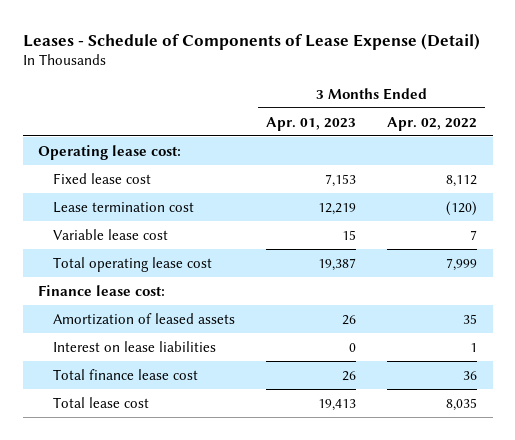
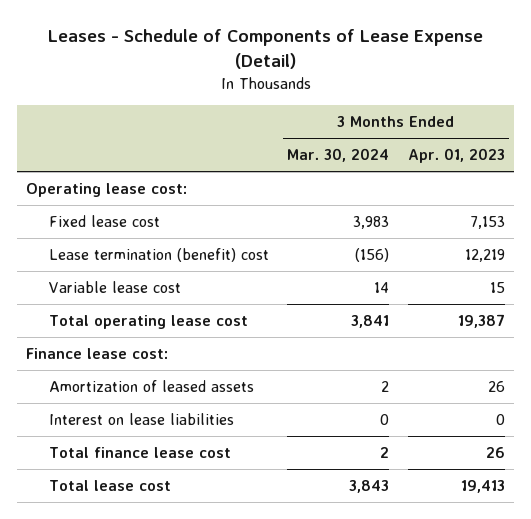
[387,116,478,131] Apr. 02, 2022 -> none
none -> [287,148,390,163] Mar. 30, 2024
[52,201,194,213] Lease termination cost -> [48,248,269,263] Lease termination (benefit) cost

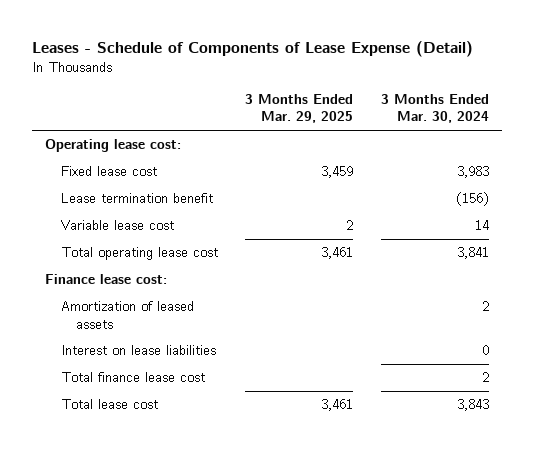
[407,148,505,164] Apr. 01, 2023 -> none
none -> [245,94,354,124] 3 Months Ended Mar. 29, 2025
[48,248,269,263] Lease termination (benefit) cost -> [60,193,213,204] Lease termination benefit

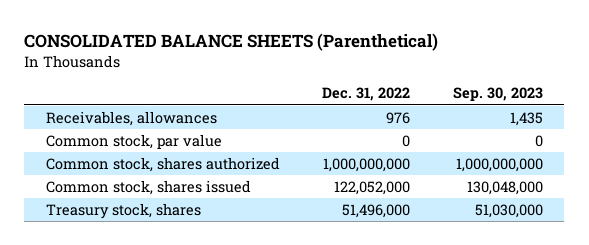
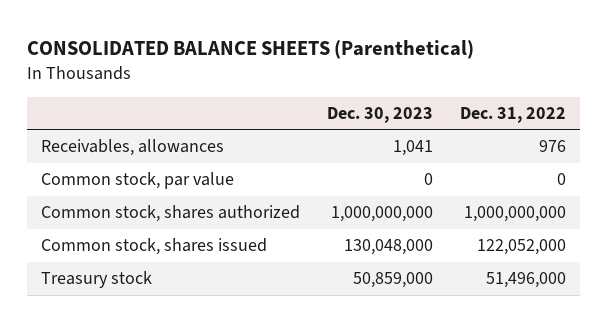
[453,87,544,102] Sep. 30, 2023 -> none
none -> [326,106,433,123] Dec. 30, 2023
[45,202,201,219] Treasury stock, shares -> [40,271,152,289] Treasury stock

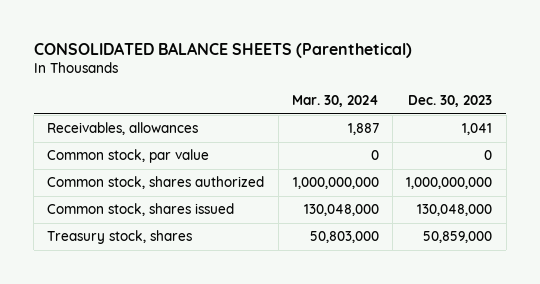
[460,106,567,123] Dec. 31, 2022 -> none
none -> [291,95,379,108] Mar. 30, 2024
[40,271,152,289] Treasury stock -> [47,230,193,245] Treasury stock, shares

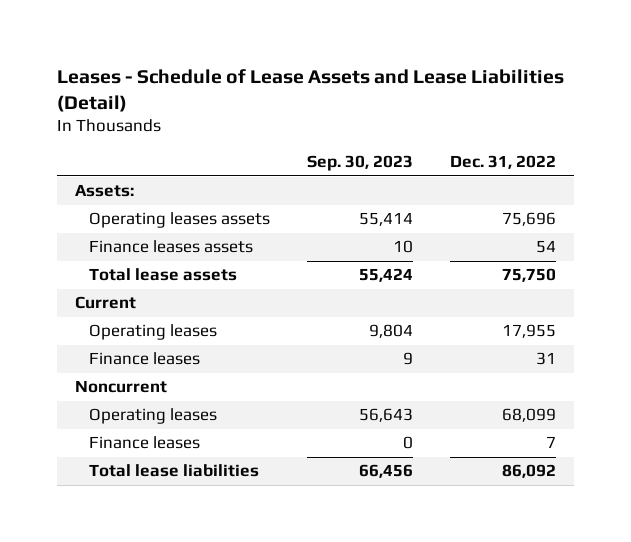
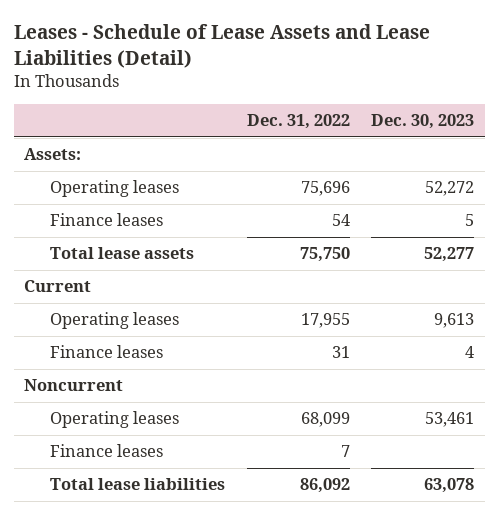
[306,155,413,172] Sep. 30, 2023 -> none
none -> [371,113,475,129] Dec. 30, 2023
[88,212,270,229] Operating leases assets -> [50,180,180,198] Operating leases
[88,240,253,254] Finance leases assets -> [50,213,164,227] Finance leases

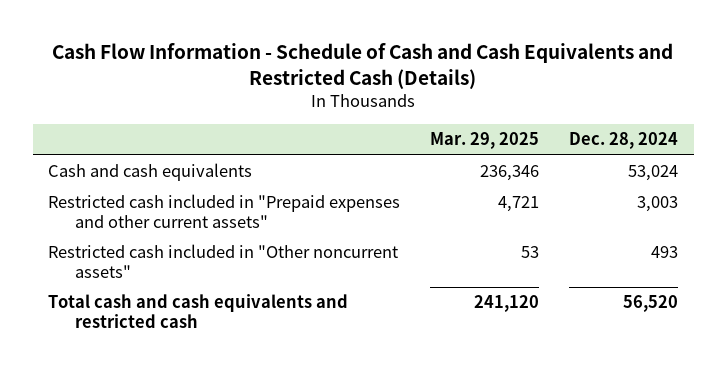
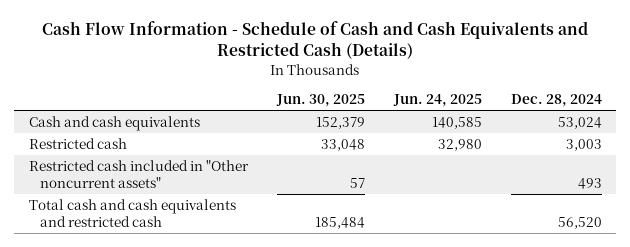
[430,132,540,150] Mar. 29, 2025 -> none
none -> [275,94,365,108] Jun. 30, 2025
none -> [392,94,482,108] Jun. 24, 2025
[48,194,401,228] Restricted cash included in "Prepaid expenses and other current assets" -> [28,138,127,150] Restricted cash

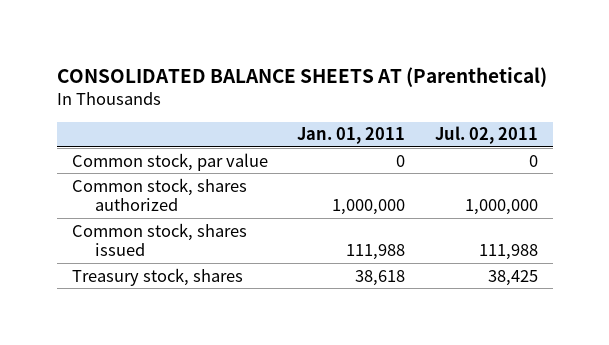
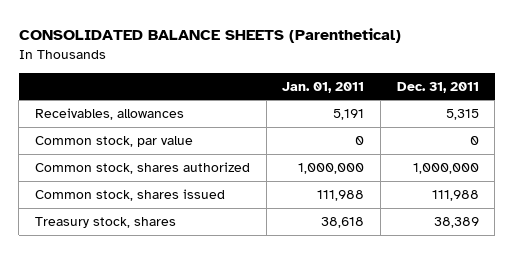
[56,66,547,87] CONSOLIDATED BALANCE SHEETS AT (Parenthetical) -> [18,28,401,44] CONSOLIDATED BALANCE SHEETS (Parenthetical)
[434,126,538,145] Jul. 02, 2011 -> none
none -> [396,81,479,93] Dec. 31, 2011
none -> [34,108,184,121] Receivables, allowances

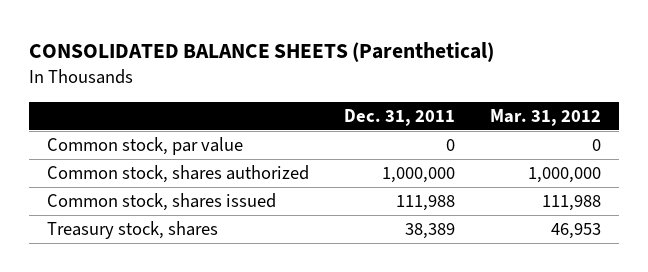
[282,81,365,93] Jan. 01, 2011 -> none
none -> [490,108,602,126] Mar. 31, 2012
[34,108,184,121] Receivables, allowances -> none

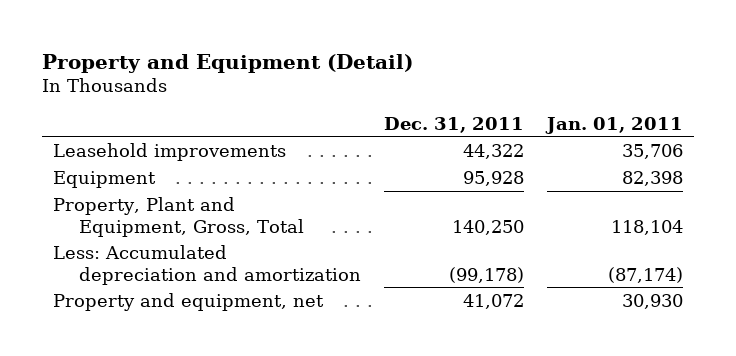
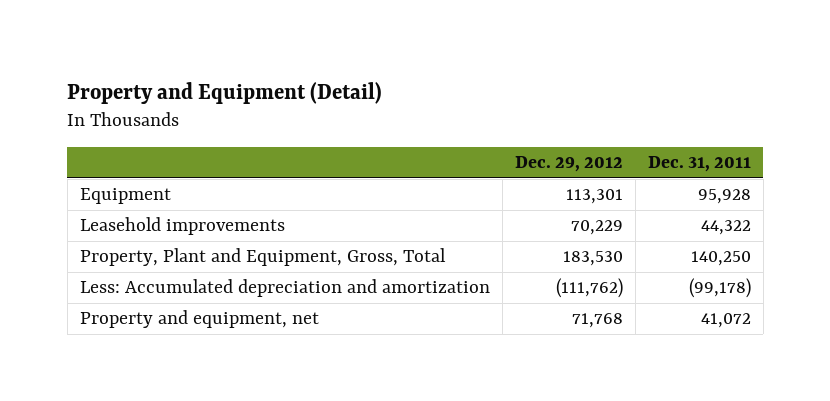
[544,116,683,134] Jan. 01, 2011 -> none
none -> [514,155,623,172] Dec. 29, 2012
[53,142,287,161] Leasehold improvements -> [79,217,285,236] Leasehold improvements

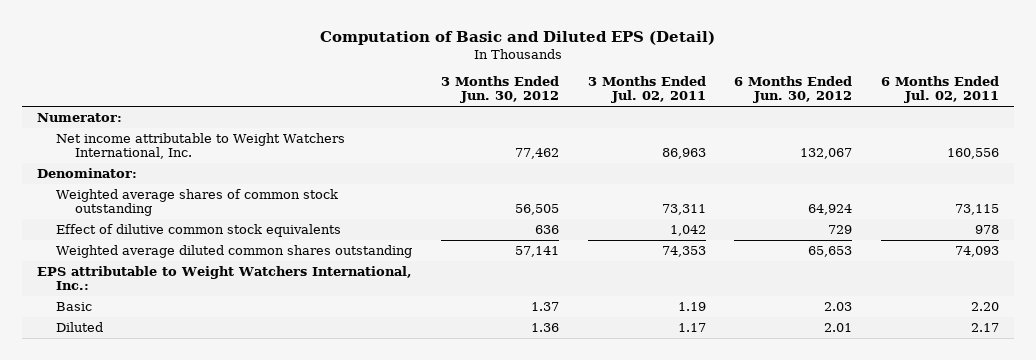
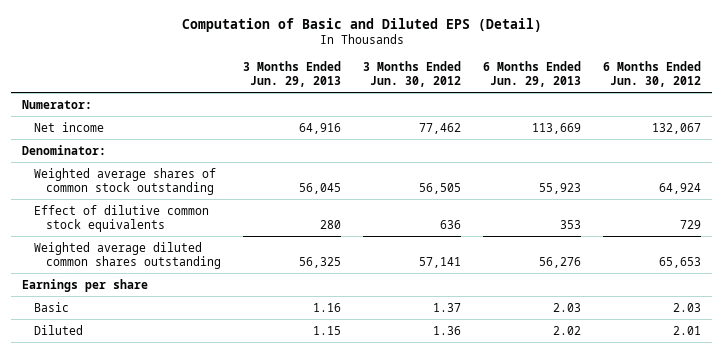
[587,76,706,104] 3 Months Ended Jul. 02, 2011 -> none
[881,76,1000,104] 6 Months Ended Jul. 02, 2011 -> none
none -> [243,60,342,87] 3 Months Ended Jun. 29, 2013
none -> [483,60,582,87] 6 Months Ended Jun. 29, 2013
[56,132,346,160] Net income attributable to Weight Watchers International, Inc. -> [34,121,105,132] Net income
[36,265,412,291] EPS attributable to Weight Watchers International, Inc.: -> none
none -> [22,278,149,292] Earnings per share

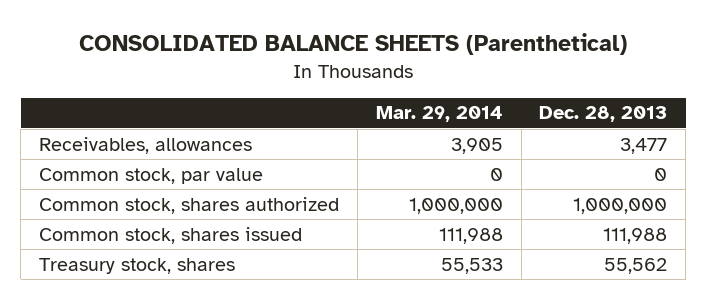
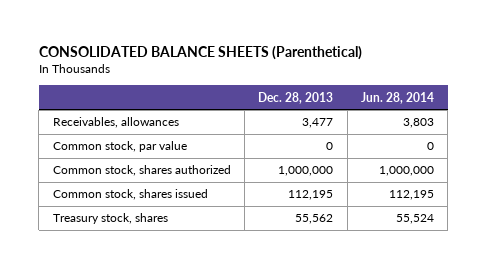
[375,106,503,123] Mar. 29, 2014 -> none
none -> [360,91,434,104] Jun. 28, 2014
[603,227,668,244] 111,988 -> [288,190,334,201] 112,195

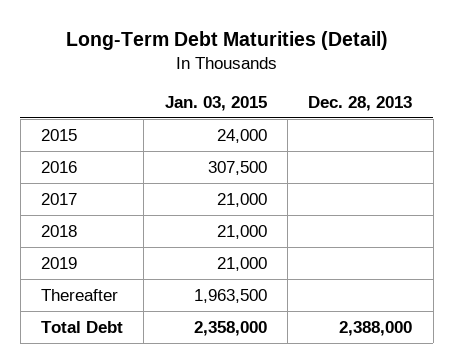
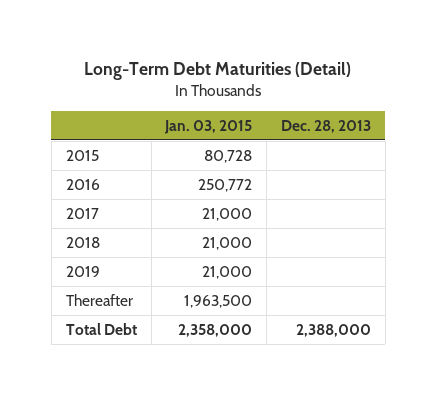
[216,128,267,143] 24,000 -> [204,149,253,163] 80,728
[207,160,267,175] 307,500 -> [198,178,253,192] 250,772

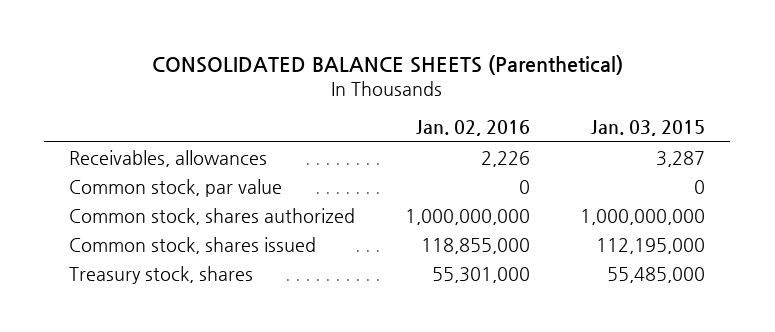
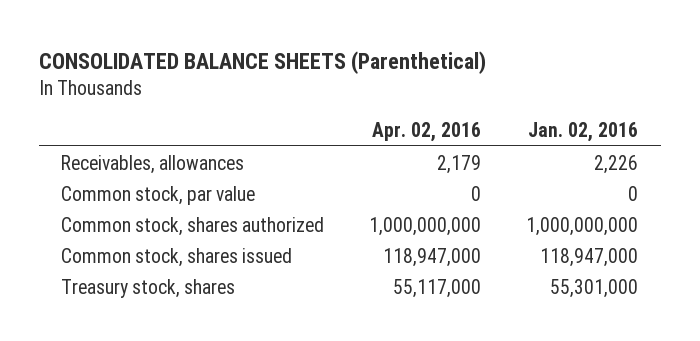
[591,120,706,137] Jan. 03, 2015 -> none
none -> [372,122,482,143] Apr. 02, 2016
[421,237,531,254] 118,855,000 -> [540,247,639,267] 118,947,000

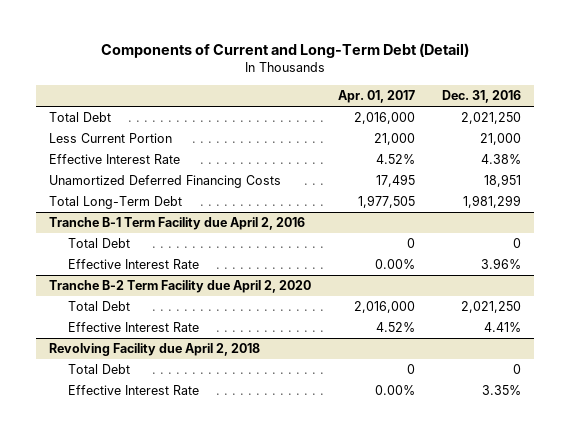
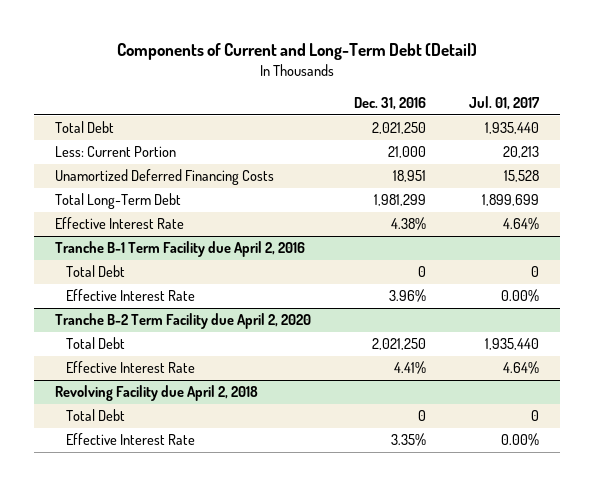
[337,90,415,104] Apr. 01, 2017 -> none
none -> [468,96,540,111] Jul. 01, 2017
[49,133,173,144] Less Current Portion -> [55,146,177,158] Less: Current Portion
[49,154,181,165] Effective Interest Rate -> [55,217,185,230] Effective Interest Rate

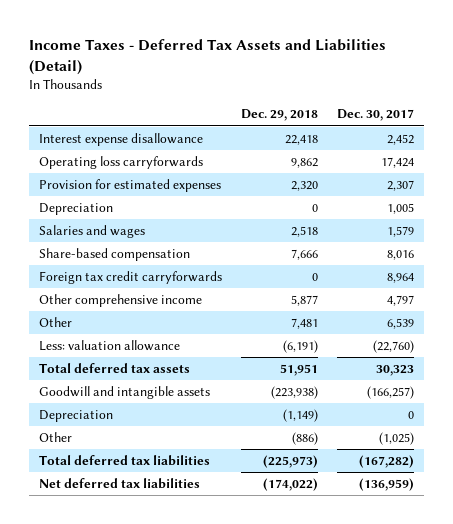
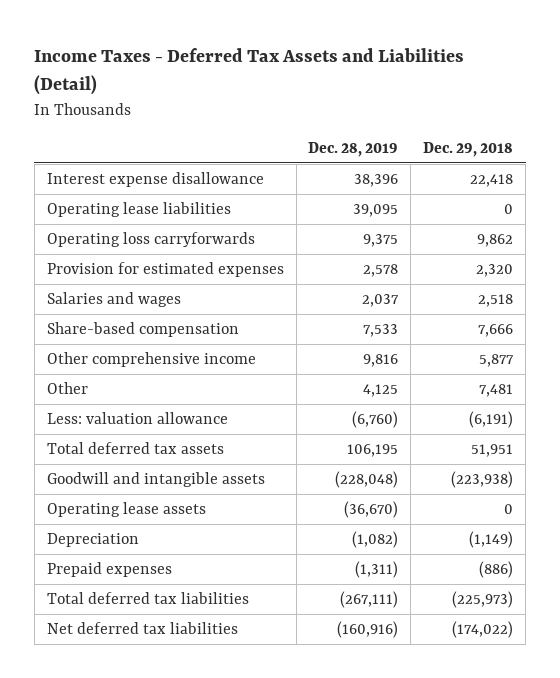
[337,109,415,122] Dec. 30, 2017 -> none
none -> [308,142,399,158] Dec. 28, 2019
none -> [46,201,231,217] Operating lease liabilities
[38,202,113,215] Depreciation -> none
[38,270,222,284] Foreign tax credit carryforwards -> none
none -> [46,501,206,517] Operating lease assets
[38,431,72,442] Other -> [46,561,172,577] Prepaid expenses

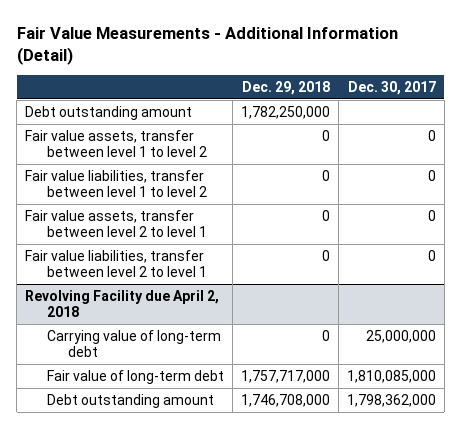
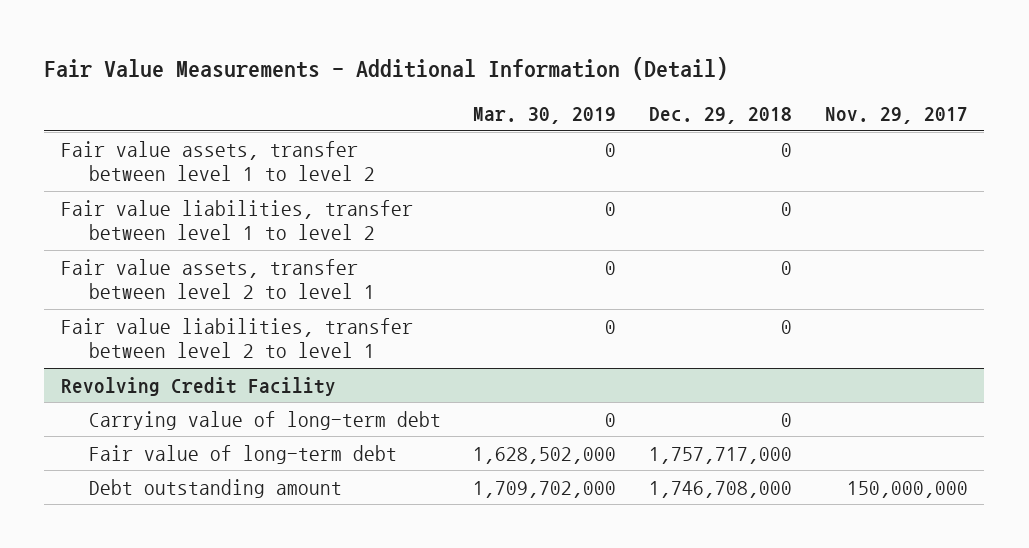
[347,80,436,95] Dec. 30, 2017 -> none
none -> [473,107,617,125] Mar. 30, 2019
none -> [824,107,968,125] Nov. 29, 2017
[25,105,193,120] Debt outstanding amount -> none
[25,289,220,318] Revolving Facility due April 2, 2018 -> [60,376,336,396] Revolving Credit Facility

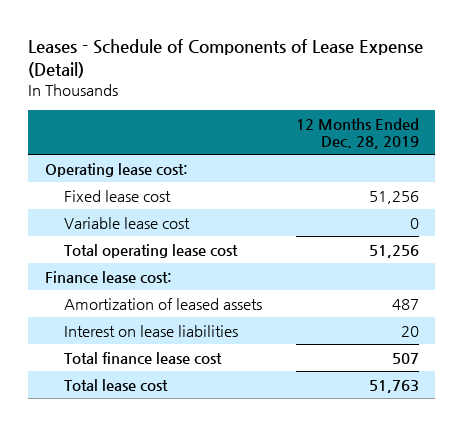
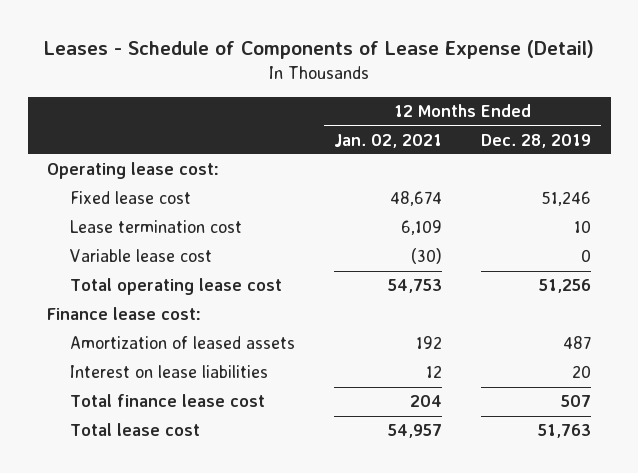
none -> [334,133,443,148] Jan. 02, 2021
[368,190,419,204] 51,256 -> [541,191,592,207] 51,246
none -> [69,220,242,234] Lease termination cost

